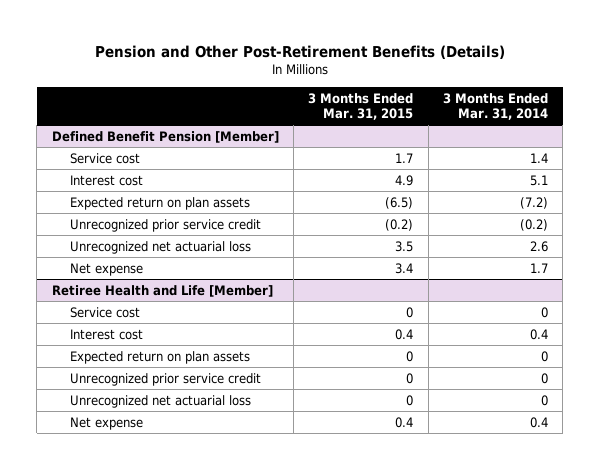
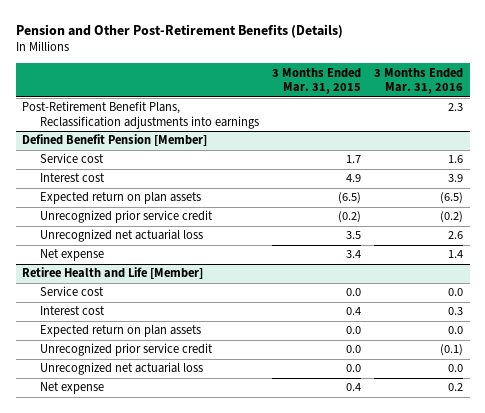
[442,92,548,120] 3 Months Ended Mar. 31, 2014 -> none
none -> [374,67,464,95] 3 Months Ended Mar. 31, 2016
none -> [22,101,259,129] Post-Retirement Benefit Plans, Reclassification adjustments into earnings
[406,306,414,318] 0 -> [345,288,361,297] 0.0
[406,350,414,362] 0 -> [345,326,361,335] 0.0
[406,372,414,384] 0 -> [345,345,361,354] 0.0
[406,394,414,406] 0 -> [345,364,361,373] 0.0

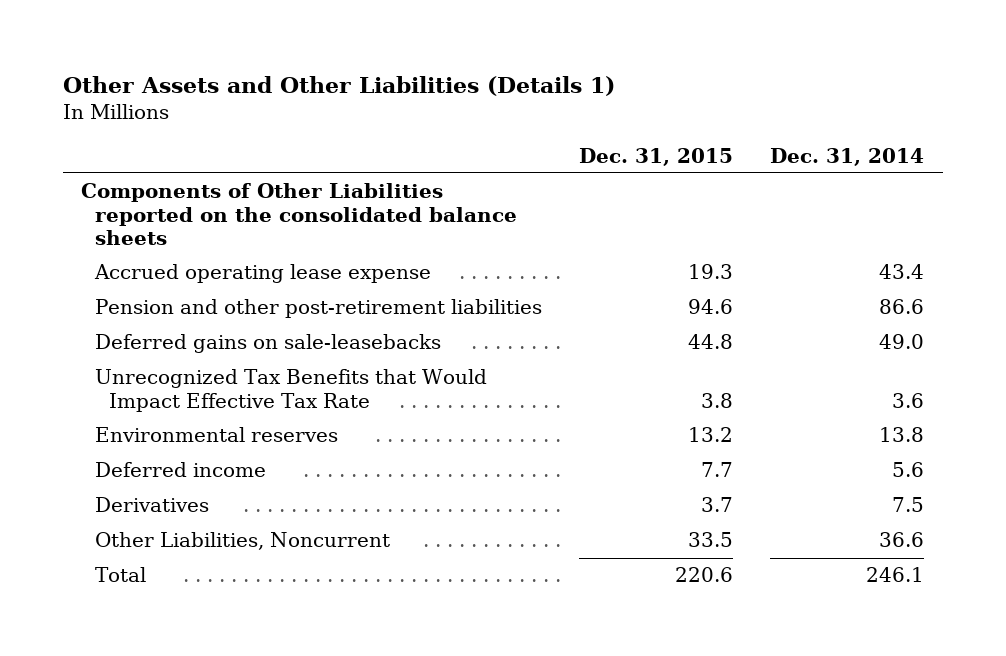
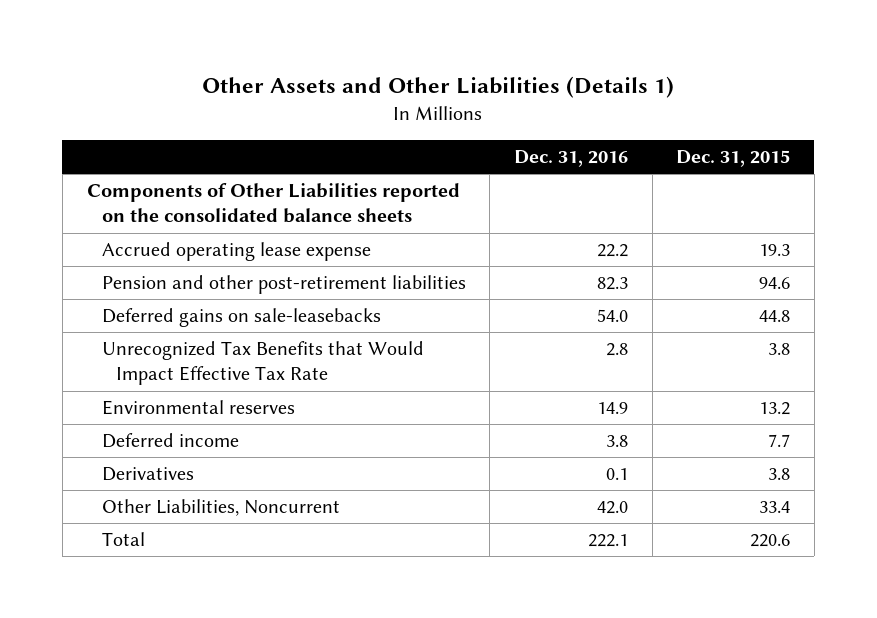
[770,147,925,166] Dec. 31, 2014 -> none
none -> [513,149,628,167] Dec. 31, 2016
[701,497,734,513] 3.7 -> [768,468,791,481] 3.8
[688,532,734,548] 33.5 -> [759,501,791,514] 33.4

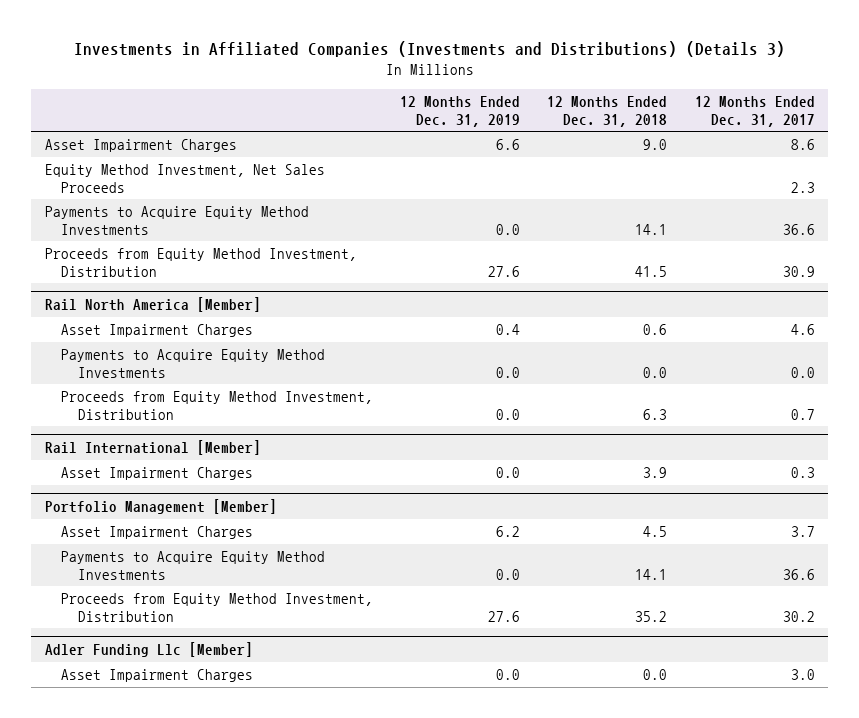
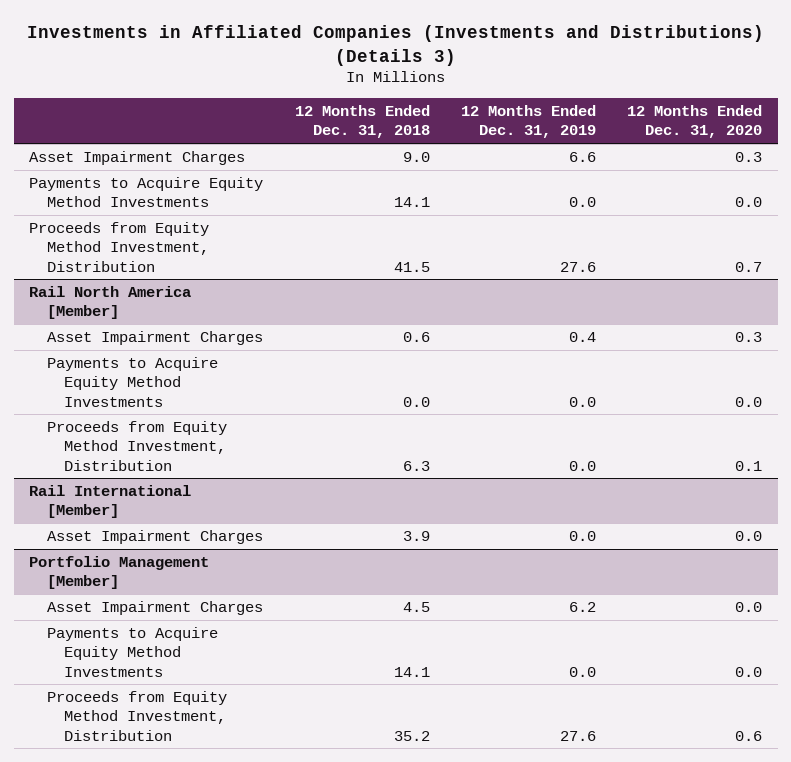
[694,96,815,127] 12 Months Ended Dec. 31, 2017 -> none
none -> [627,104,763,139] 12 Months Ended Dec. 31, 2020
[44,164,325,193] Equity Method Investment, Net Sales Proceeds -> none
[44,641,253,657] Adler Funding Llc [Member] -> none
[61,669,254,683] Asset Impairment Charges -> none

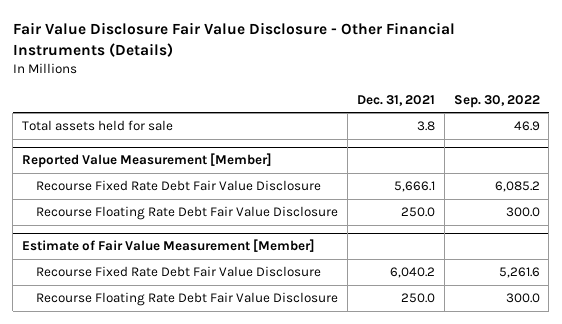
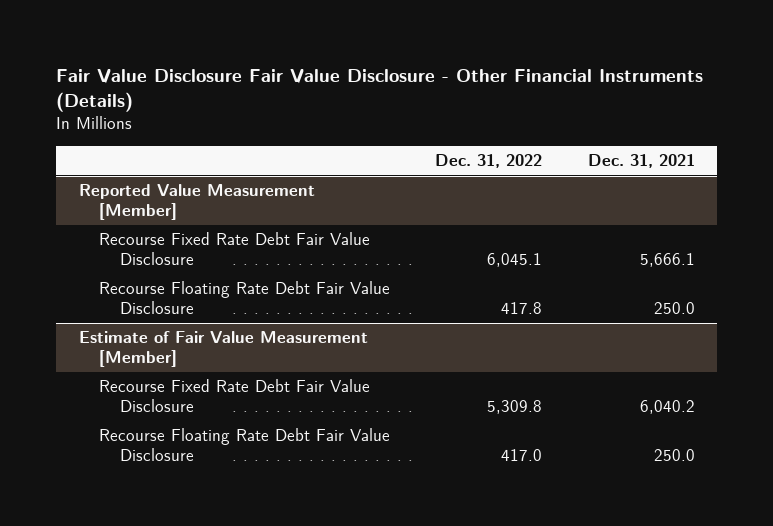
[453,94,540,108] Sep. 30, 2022 -> none
none -> [435,154,543,169] Dec. 31, 2022
[22,120,174,132] Total assets held for sale -> none

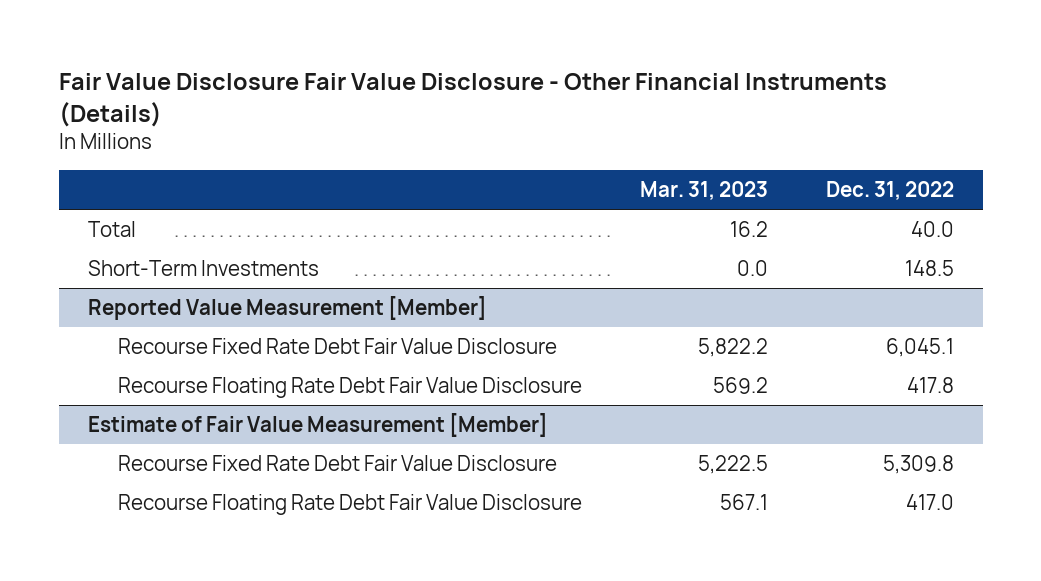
[587,154,695,169] Dec. 31, 2021 -> none
none -> [639,180,768,200] Mar. 31, 2023
none -> [87,221,136,238] Total
none -> [87,260,319,277] Short-Term Investments

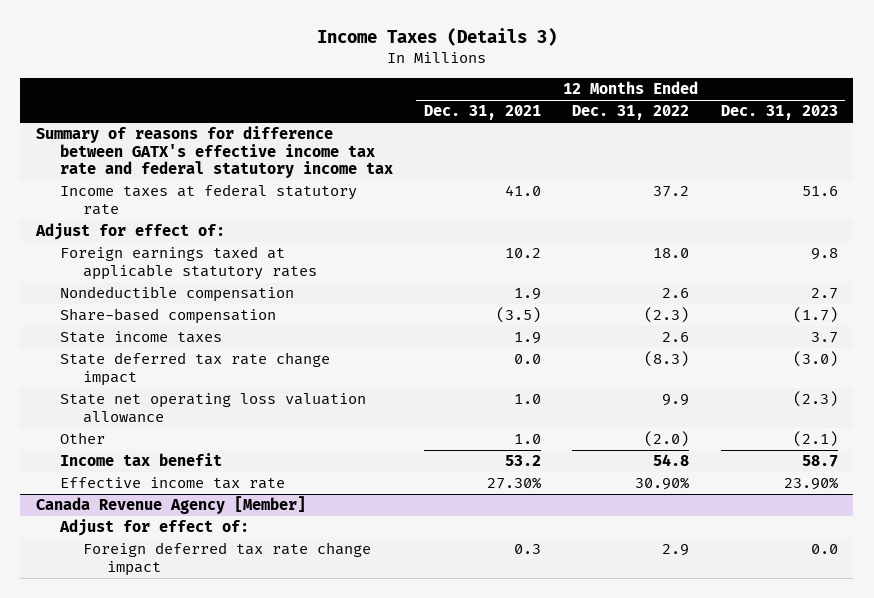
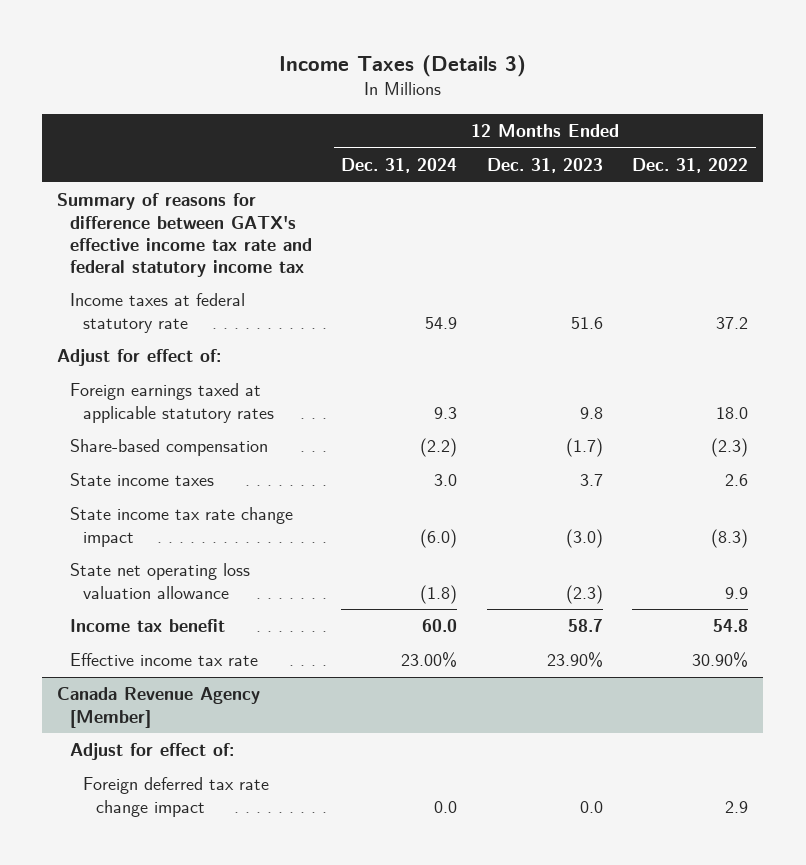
[423,105,541,121] Dec. 31, 2021 -> none
none -> [341,158,458,174] Dec. 31, 2024
[59,286,294,303] Nondeductible compensation -> none
[59,352,330,386] State deferred tax rate change impact -> [69,507,293,547] State income tax rate change impact
[59,432,105,445] Other -> none

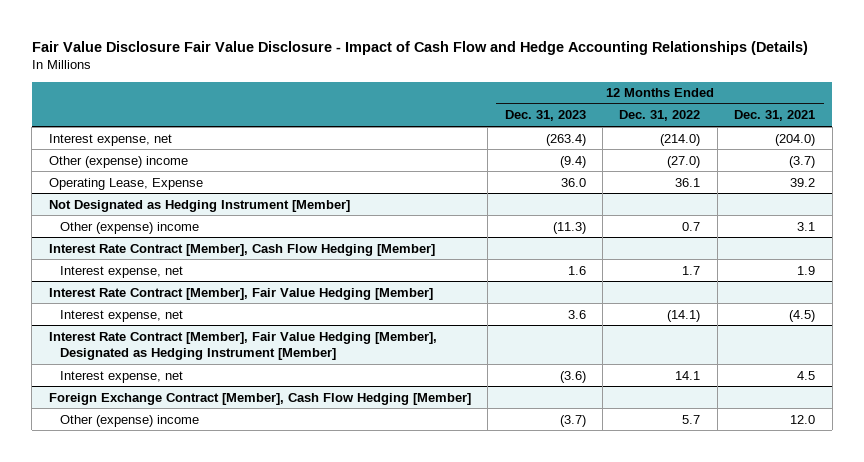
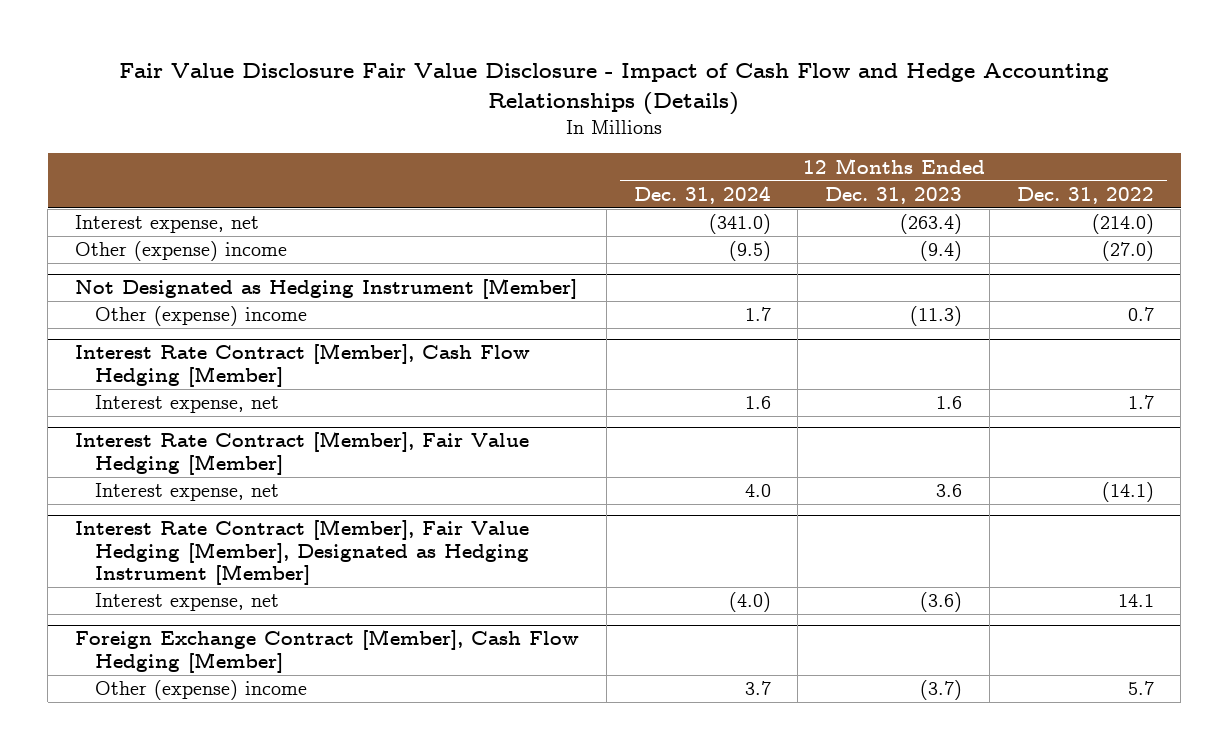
[734,110,816,122] Dec. 31, 2021 -> none
none -> [633,185,771,204] Dec. 31, 2024
[48,177,203,190] Operating Lease, Expense -> none

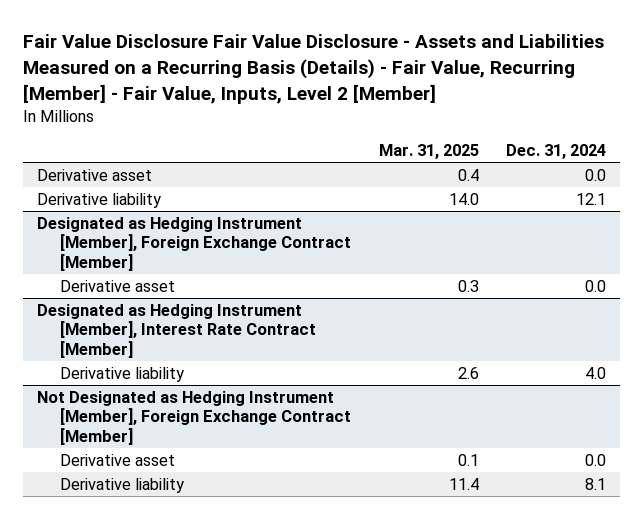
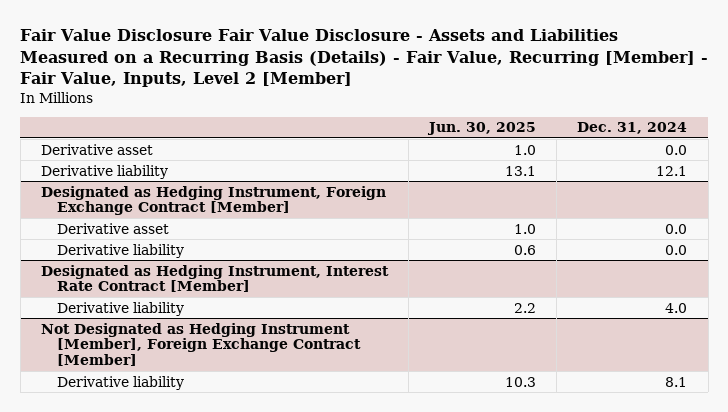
[378,144,479,160] Mar. 31, 2025 -> none
none -> [427,122,537,136] Jun. 30, 2025
[36,216,352,271] Designated as Hedging Instrument [Member], Foreign Exchange Contract [Member] -> [40,185,386,216] Designated as Hedging Instrument, Foreign Exchange Contract [Member]
none -> [56,243,184,258] Derivative liability
[36,303,317,358] Designated as Hedging Instrument [Member], Interest Rate Contract [Member] -> [40,264,389,293] Designated as Hedging Instrument, Interest Rate Contract [Member]
[60,453,176,466] Derivative asset -> none

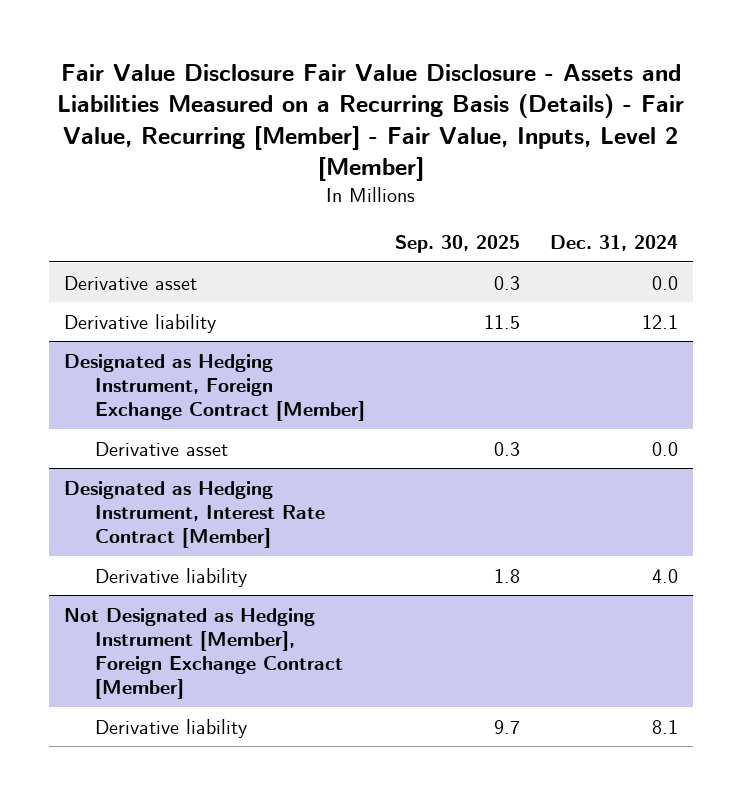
[427,122,537,136] Jun. 30, 2025 -> none
none -> [395,235,521,254] Sep. 30, 2025
[56,243,184,258] Derivative liability -> none

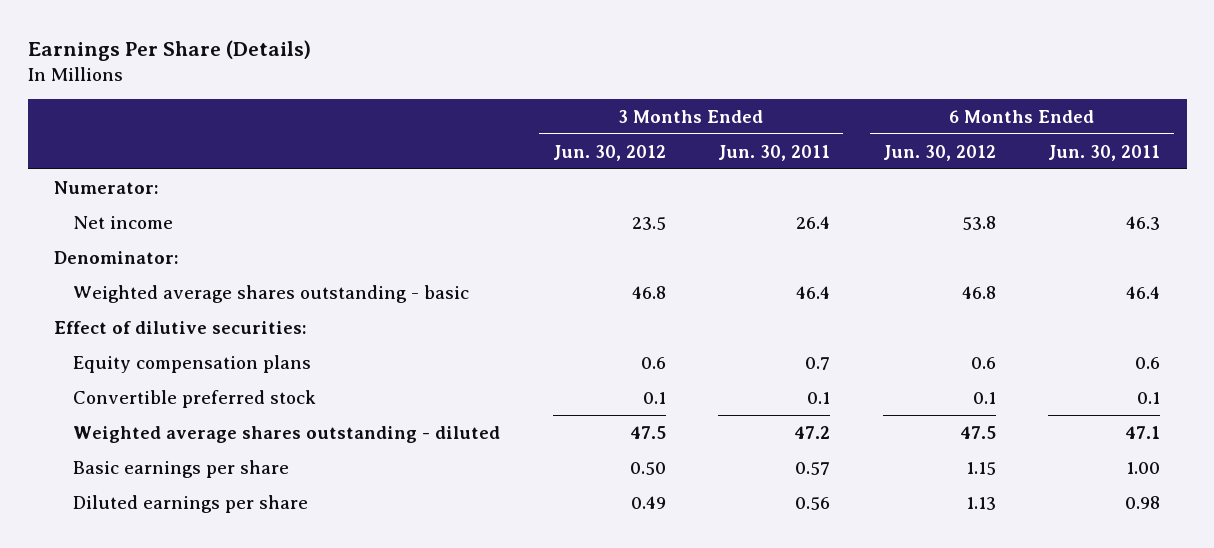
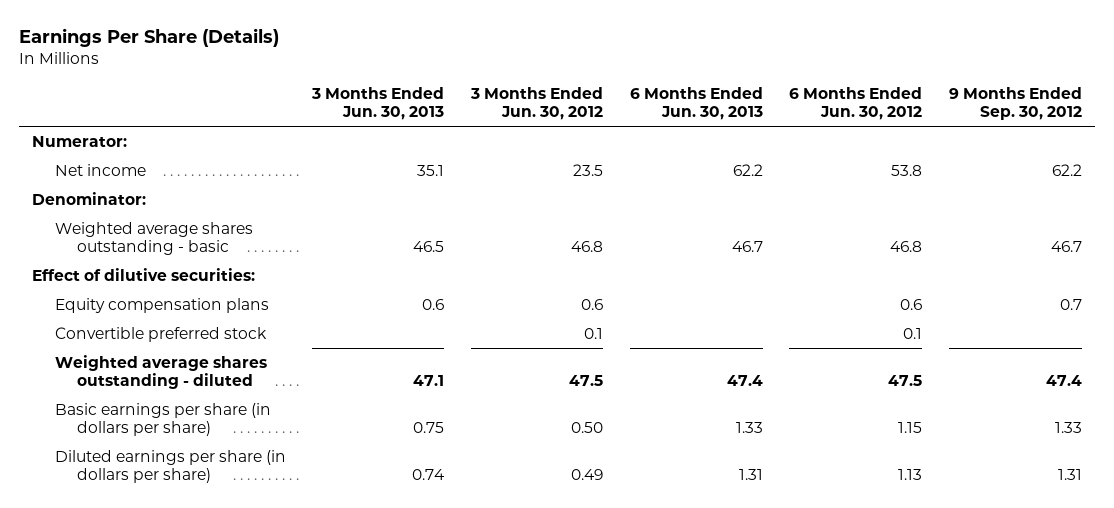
[718,144,831,161] Jun. 30, 2011 -> none
[1048,144,1161,161] Jun. 30, 2011 -> none
none -> [311,86,445,121] 3 Months Ended Jun. 30, 2013
none -> [629,86,763,121] 6 Months Ended Jun. 30, 2013
none -> [948,86,1082,121] 9 Months Ended Sep. 30, 2012
[73,459,290,478] Basic earnings per share -> [54,402,271,437] Basic earnings per share (in dollars per share)
[73,494,309,513] Diluted earnings per share -> [54,449,286,484] Diluted earnings per share (in dollars per share)

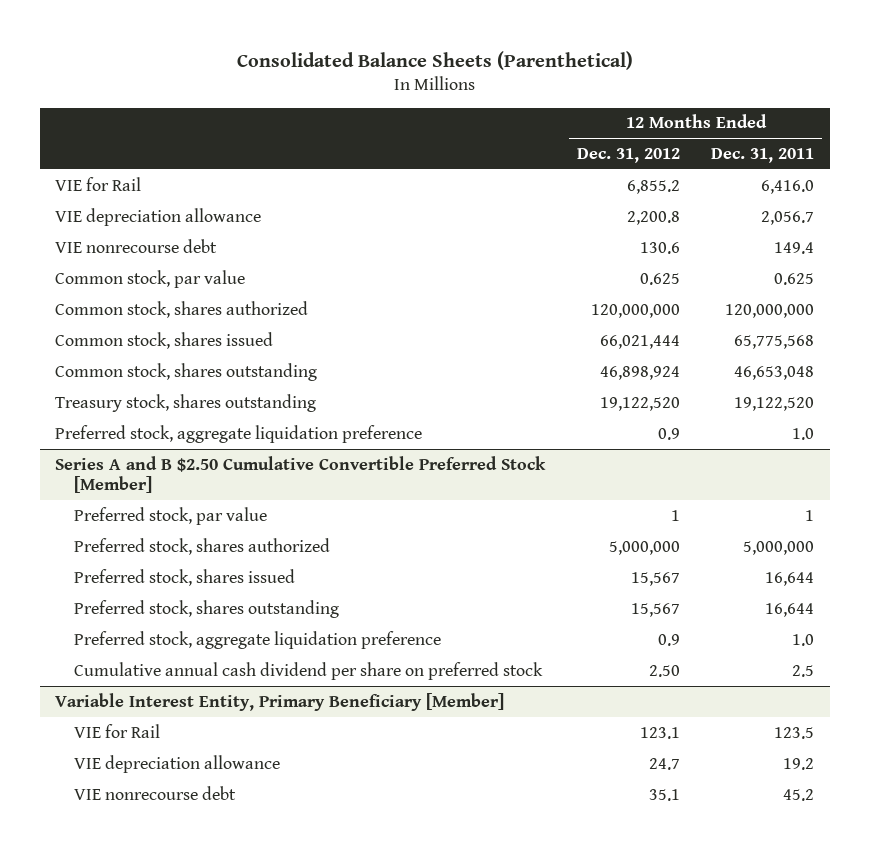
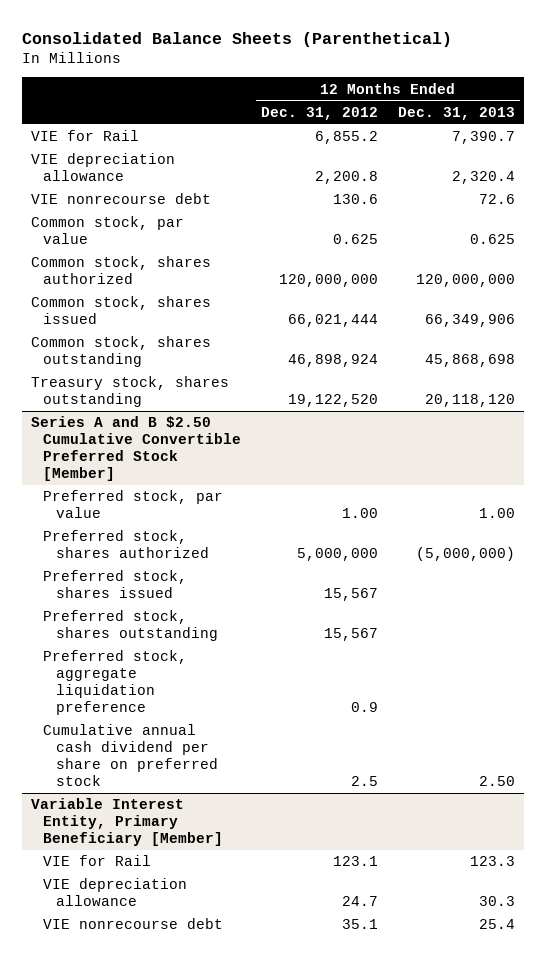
[711,147,815,163] Dec. 31, 2011 -> none
none -> [397,106,515,120] Dec. 31, 2013
[55,424,423,443] Preferred stock, aggregate liquidation preference -> none
[670,509,680,521] 1 -> [342,508,379,519] 1.00
[648,664,680,677] 2.50 -> [351,775,379,786] 2.5

